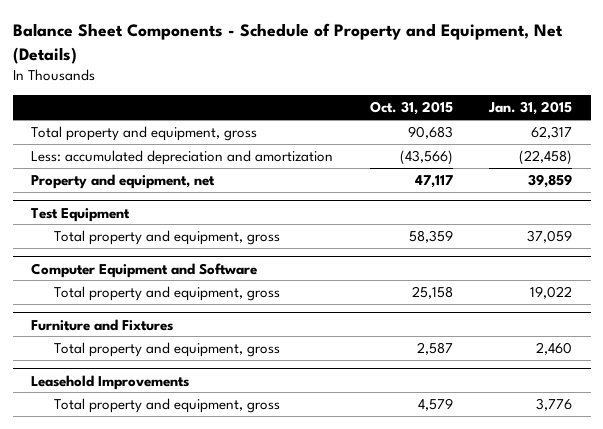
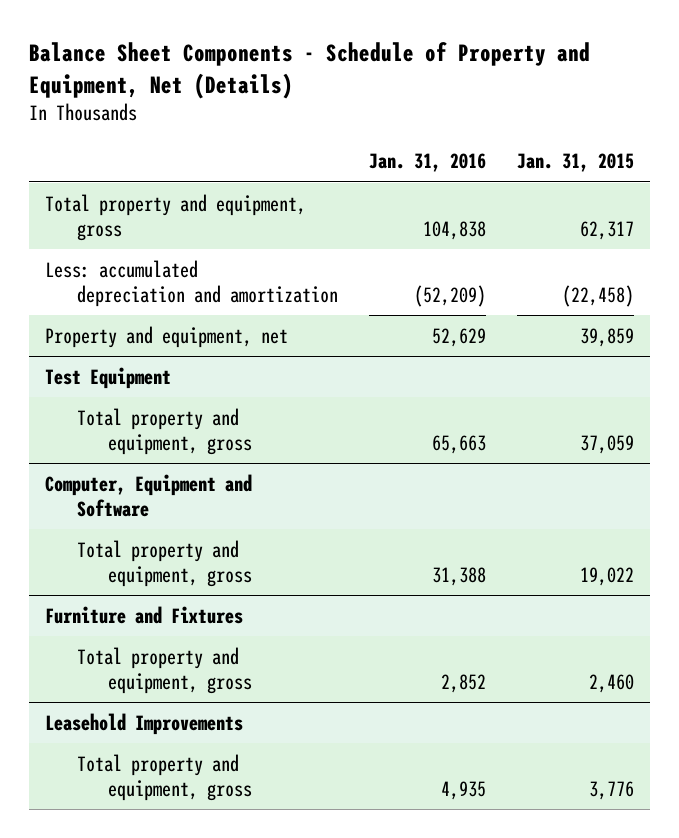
[369,101,453,116] Oct. 31, 2015 -> none
none -> [368,153,486,173] Jan. 31, 2016
[31,262,258,278] Computer Equipment and Software -> [44,473,252,517] Computer, Equipment and Software

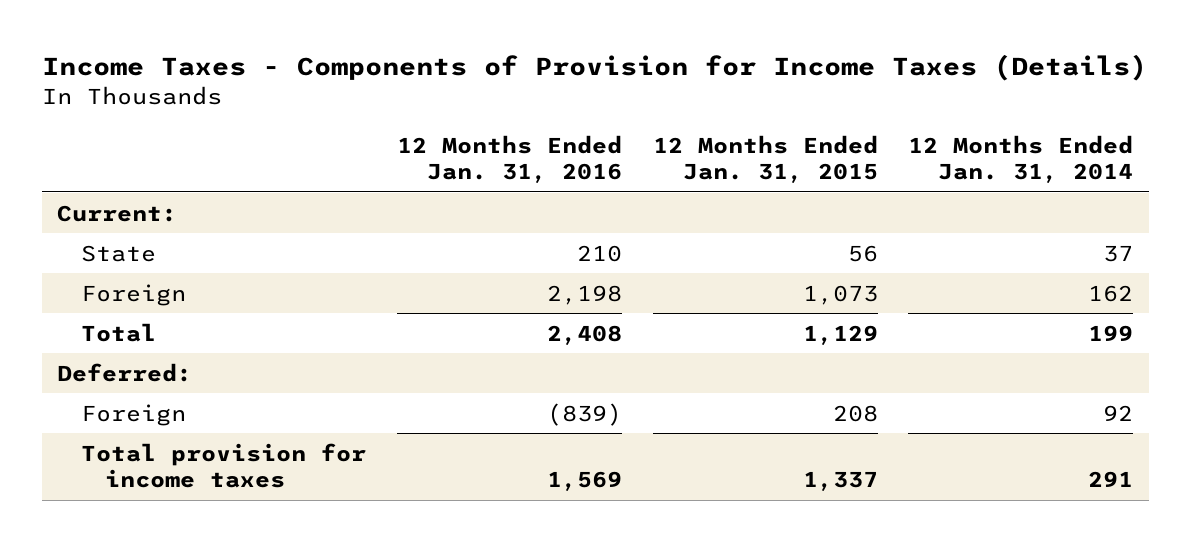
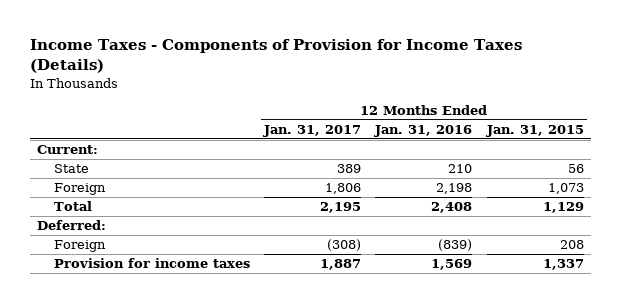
[908,134,1134,184] 12 Months Ended Jan. 31, 2014 -> none
none -> [263,125,362,138] Jan. 31, 2017
[81,442,367,489] Total provision for income taxes -> [54,258,251,269] Provision for income taxes

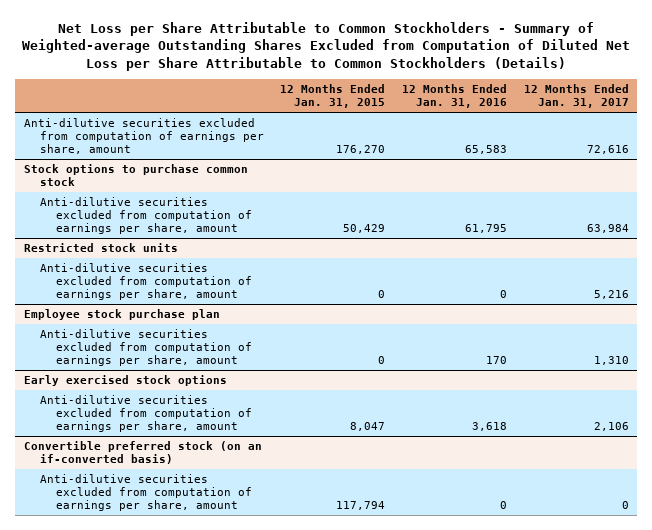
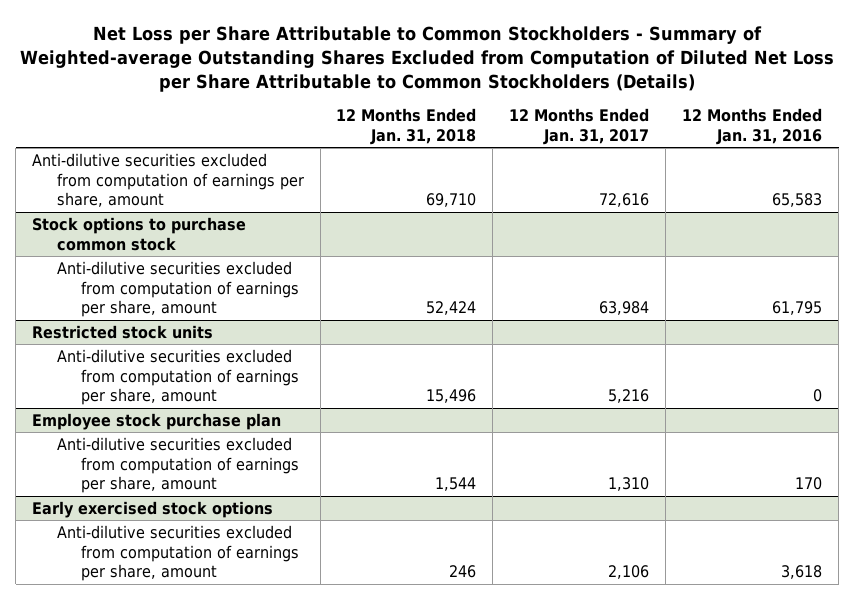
[280,83,386,109] 12 Months Ended Jan. 31, 2015 -> none
none -> [336,108,477,145] 12 Months Ended Jan. 31, 2018
[23,441,262,465] Convertible preferred stock (on an if-converted basis) -> none
[39,474,252,512] Anti-dilutive securities excluded from computation of earnings per share, amount -> none

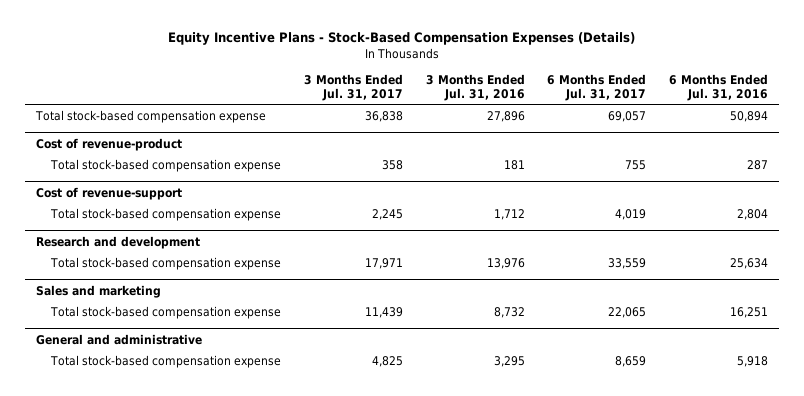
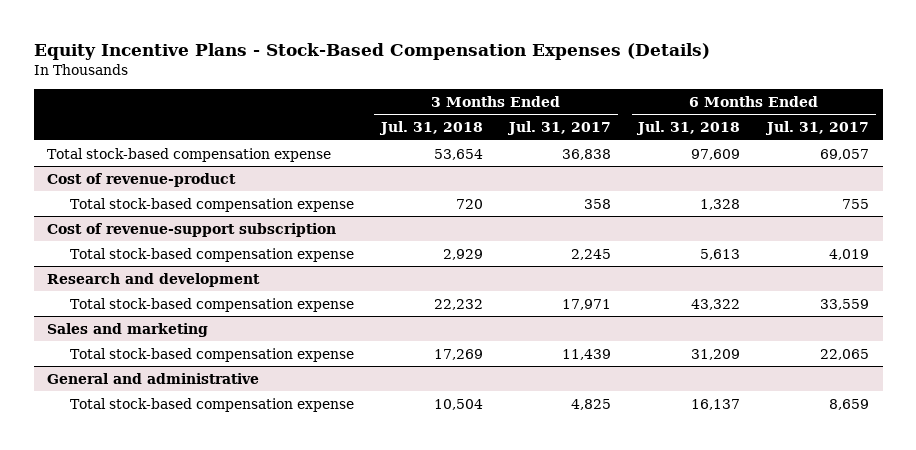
[425,74,525,102] 3 Months Ended Jul. 31, 2016 -> none
[669,74,769,102] 6 Months Ended Jul. 31, 2016 -> none
none -> [378,121,483,136] Jul. 31, 2018
none -> [636,121,741,136] Jul. 31, 2018
[36,186,183,200] Cost of revenue-support -> [47,222,337,237] Cost of revenue-support subscription

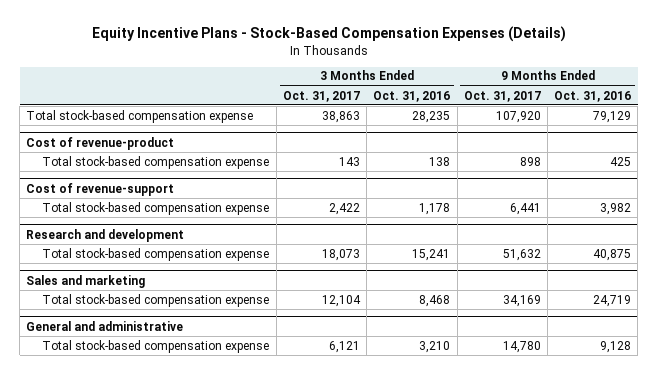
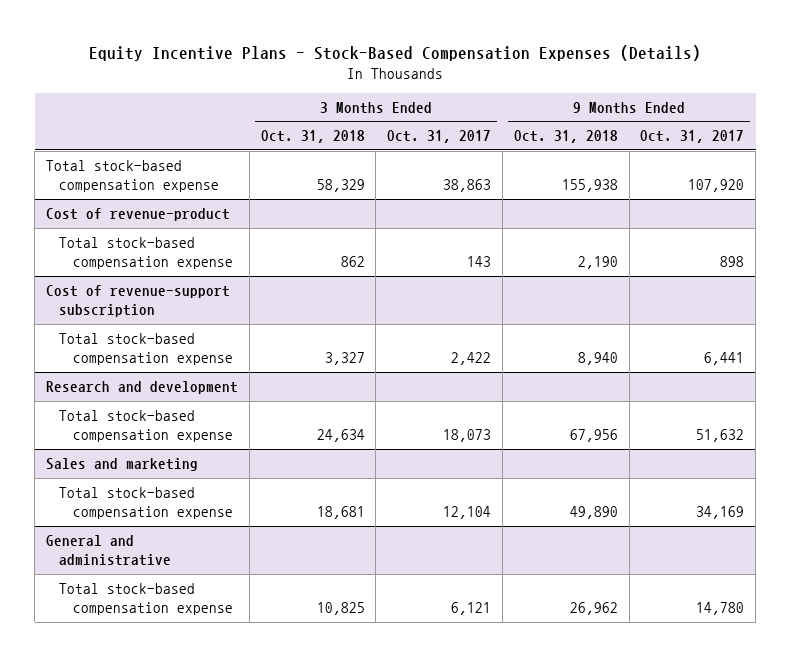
[373,90,451,102] Oct. 31, 2016 -> none
[554,90,632,102] Oct. 31, 2016 -> none
none -> [260,130,365,144] Oct. 31, 2018
none -> [513,130,618,144] Oct. 31, 2018
[26,182,175,196] Cost of revenue-support -> [46,285,231,318] Cost of revenue-support subscription

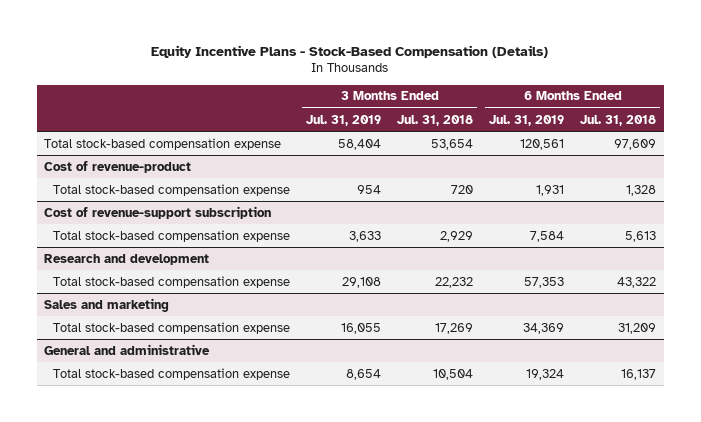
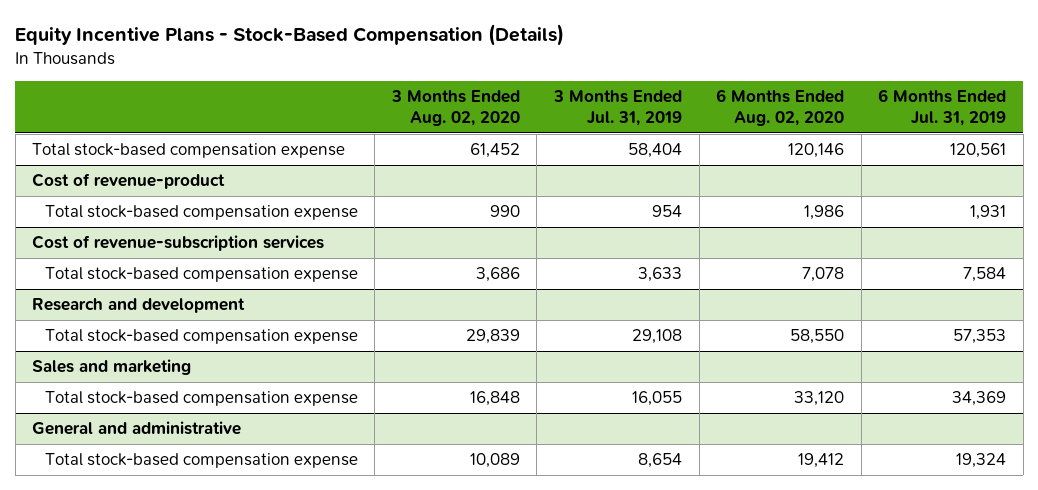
[397,114,474,126] Jul. 31, 2018 -> none
[580,114,657,126] Jul. 31, 2018 -> none
none -> [390,90,520,126] 3 Months Ended Aug. 02, 2020
none -> [716,89,845,126] 6 Months Ended Aug. 02, 2020
[44,205,272,219] Cost of revenue-support subscription -> [32,235,325,252] Cost of revenue-subscription services

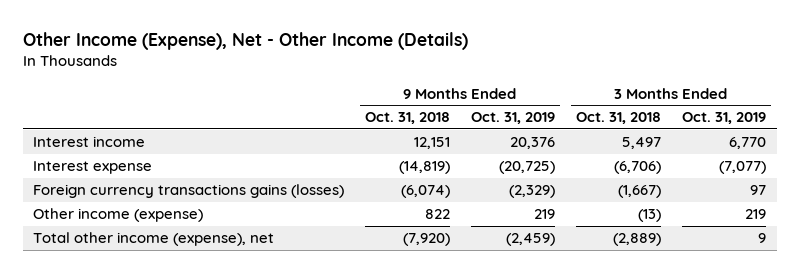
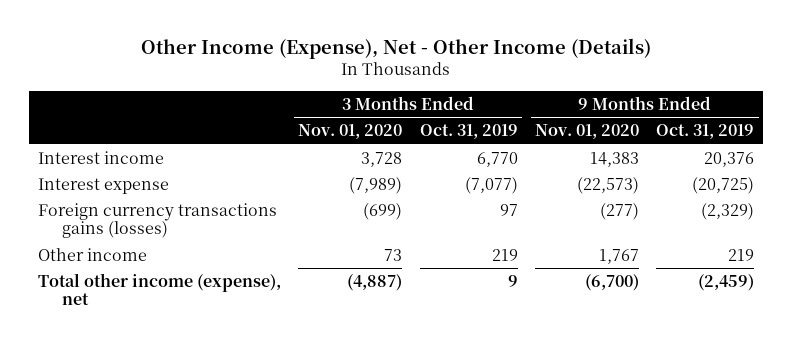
[365,112,451,125] Oct. 31, 2018 -> none
[576,112,662,125] Oct. 31, 2018 -> none
none -> [298,124,403,140] Nov. 01, 2020
none -> [534,124,639,140] Nov. 01, 2020
[33,208,204,223] Other income (expense) -> [37,247,147,261] Other income

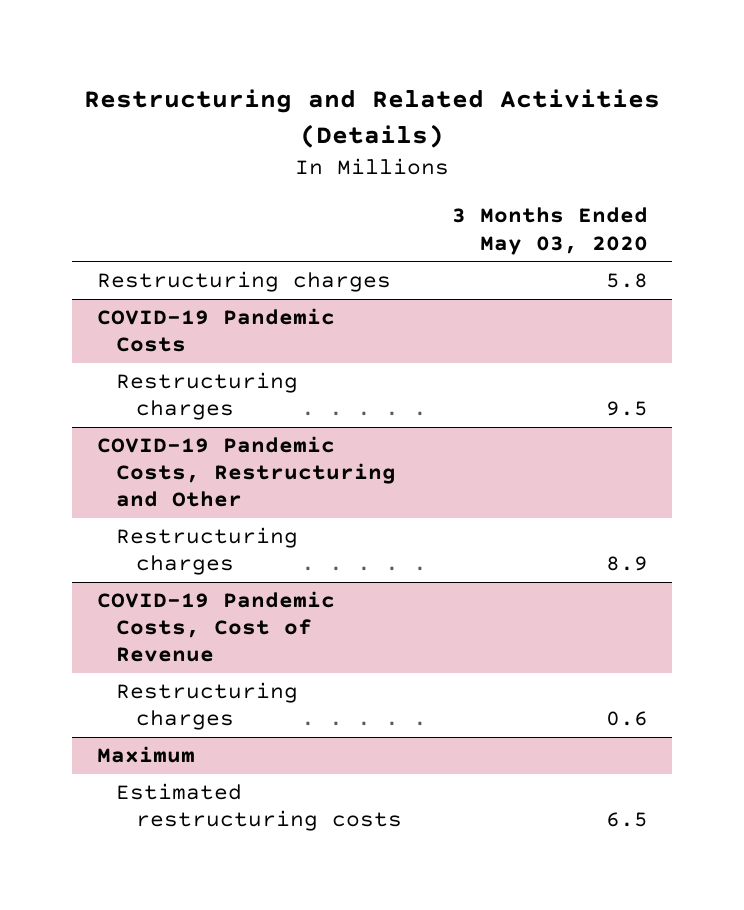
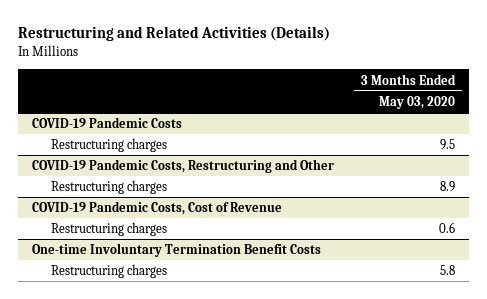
[96,271,391,293] Restructuring charges -> none
[96,746,195,764] Maximum -> none
[116,783,402,832] Estimated restructuring costs -> none
none -> [31,243,321,258] One-time Involuntary Termination Benefit Costs
none -> [51,264,168,279] Restructuring charges

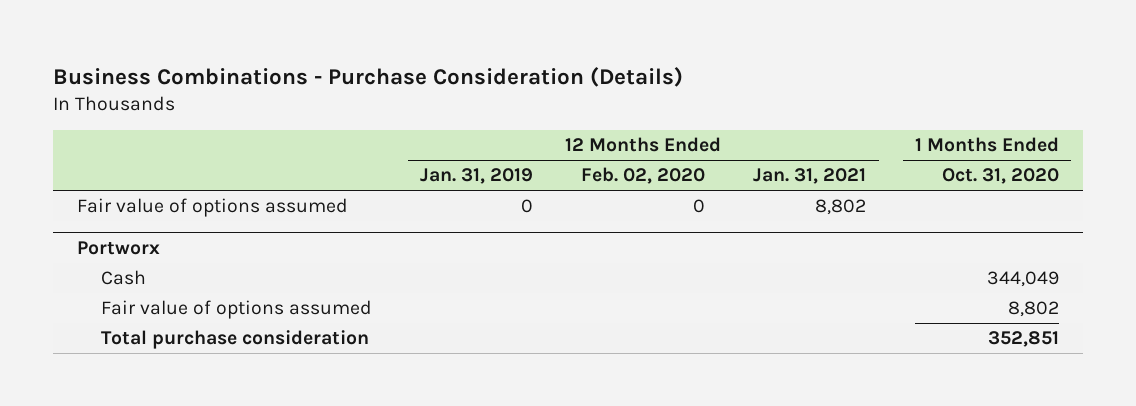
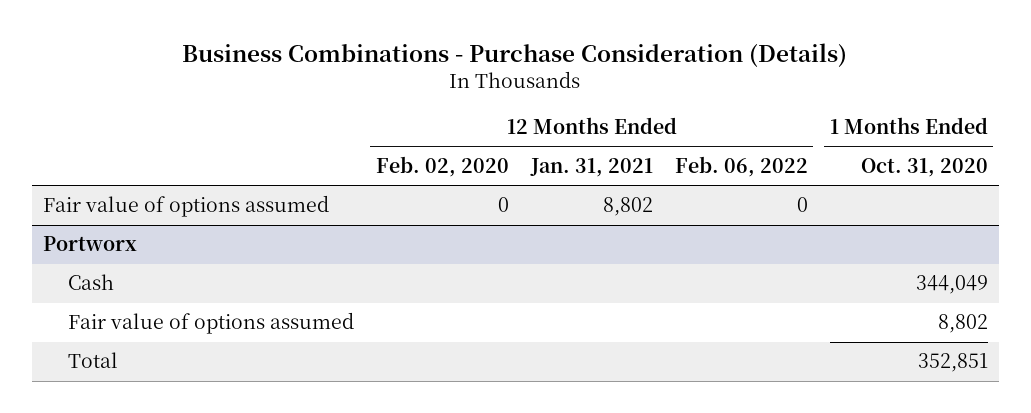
[420,168,534,185] Jan. 31, 2019 -> none
none -> [674,155,808,177] Feb. 06, 2022
[100,330,369,350] Total purchase consideration -> [68,352,119,369] Total

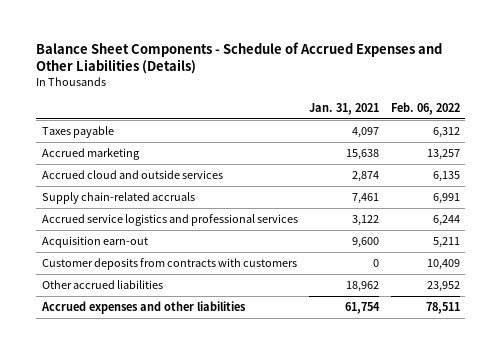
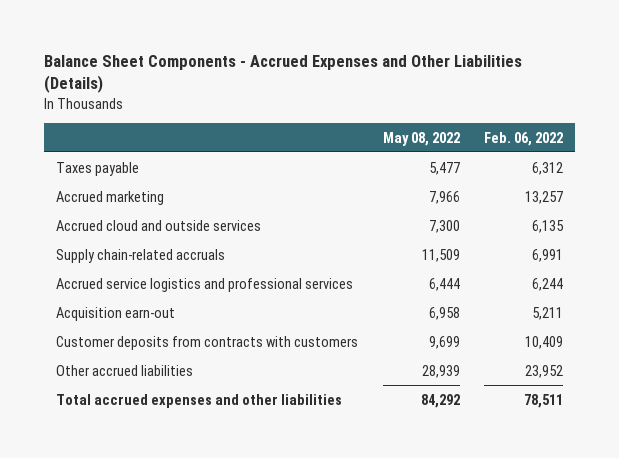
[36,41,443,75] Balance Sheet Components - Schedule of Accrued Expenses and Other Liabilities (Details) -> [44,54,523,94] Balance Sheet Components - Accrued Expenses and Other Liabilities (Details)
[309,102,380,115] Jan. 31, 2021 -> none
none -> [382,131,460,146] May 08, 2022
[41,300,247,314] Accrued expenses and other liabilities -> [56,393,343,408] Total accrued expenses and other liabilities

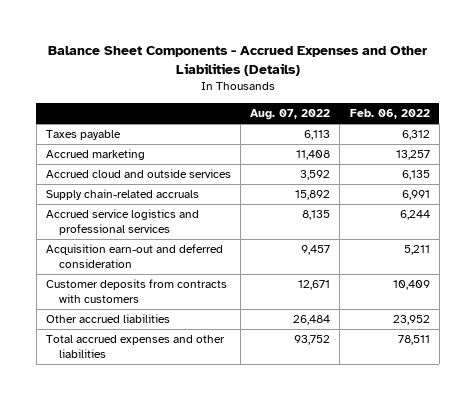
[382,131,460,146] May 08, 2022 -> none
none -> [250,108,331,120] Aug. 07, 2022
[56,306,176,321] Acquisition earn-out -> [45,244,223,269] Acquisition earn-out and deferred consideration

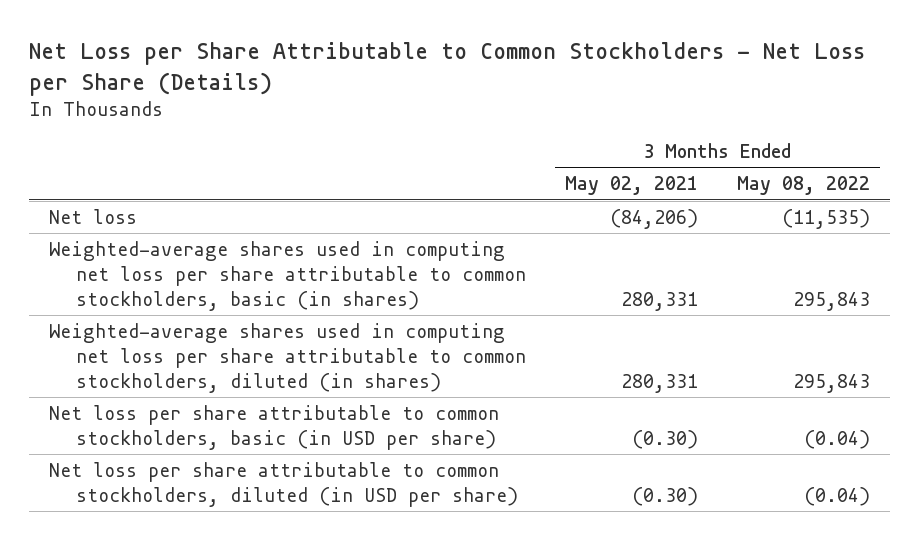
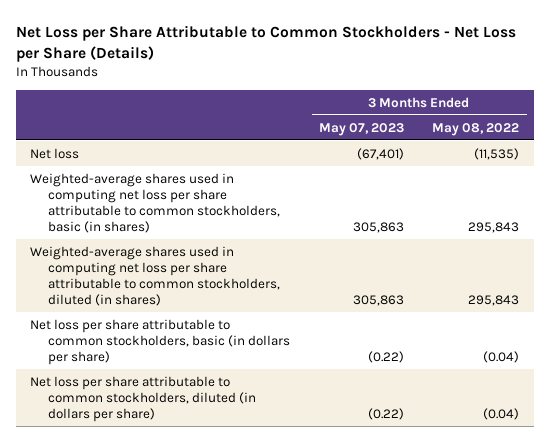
[564,176,698,196] May 02, 2021 -> none
none -> [318,122,404,136] May 07, 2023
[48,404,499,450] Net loss per share attributable to common stockholders, basic (in USD per share) -> [30,318,291,365] Net loss per share attributable to common stockholders, basic (in dollars per share)
[48,461,518,507] Net loss per share attributable to common stockholders, diluted (in USD per share) -> [30,375,257,422] Net loss per share attributable to common stockholders, diluted (in dollars per share)

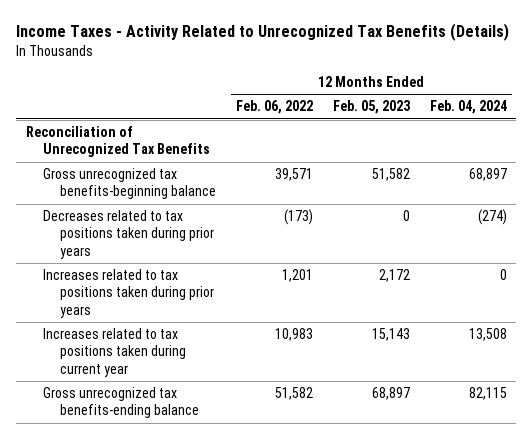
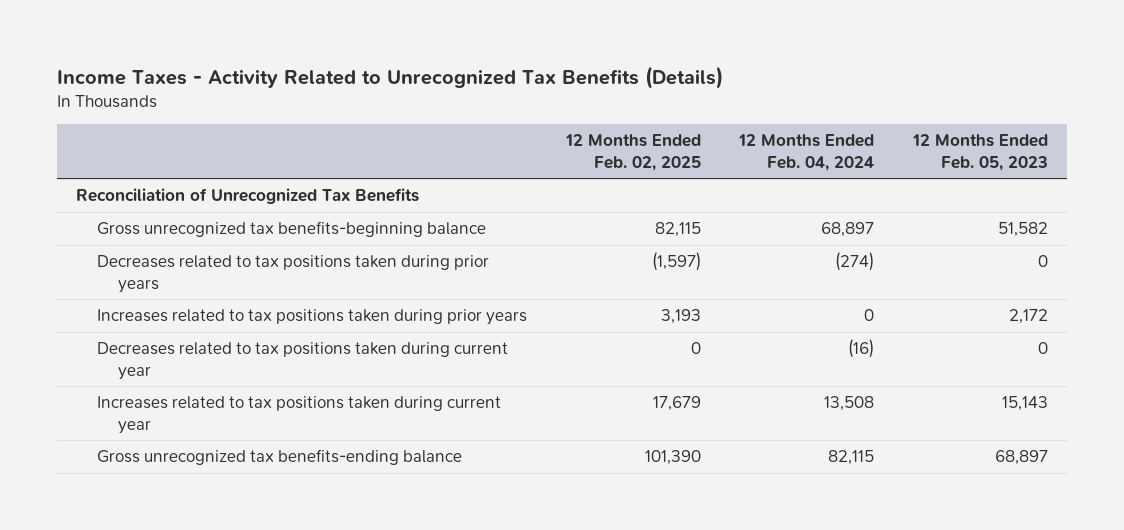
[236,100,314,115] Feb. 06, 2022 -> none
none -> [564,134,701,171] 12 Months Ended Feb. 02, 2025
none -> [96,342,508,380] Decreases related to tax positions taken during current year

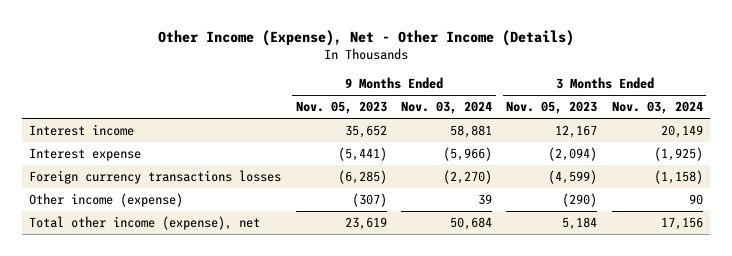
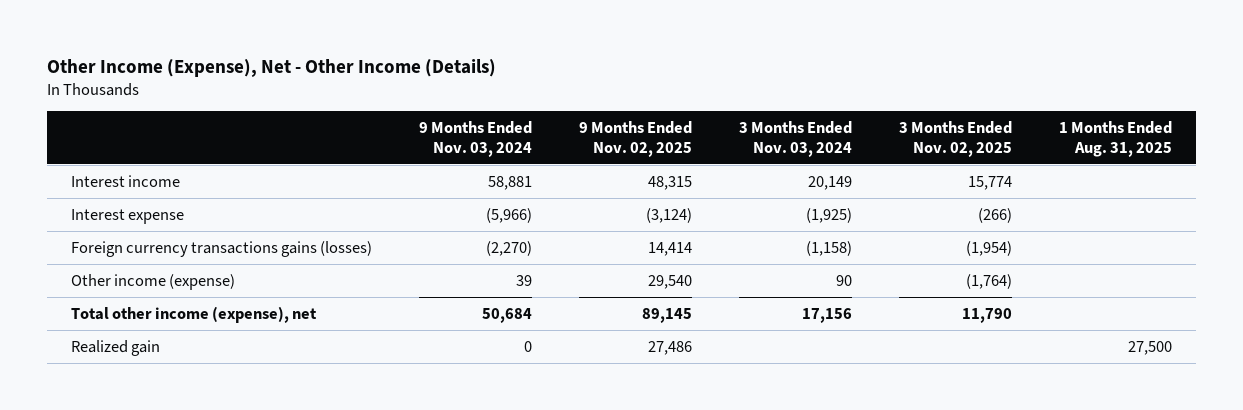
[295,101,387,115] Nov. 05, 2023 -> none
[506,101,598,115] Nov. 05, 2023 -> none
none -> [578,121,692,157] 9 Months Ended Nov. 02, 2025
none -> [899,121,1013,157] 3 Months Ended Nov. 02, 2025
none -> [1059,121,1173,157] 1 Months Ended Aug. 31, 2025
[29,170,282,185] Foreign currency transactions losses -> [70,240,372,257] Foreign currency transactions gains (losses)
none -> [70,339,160,356] Realized gain

